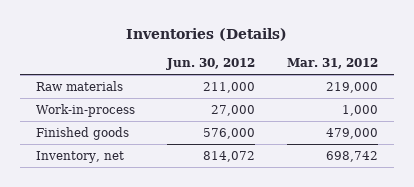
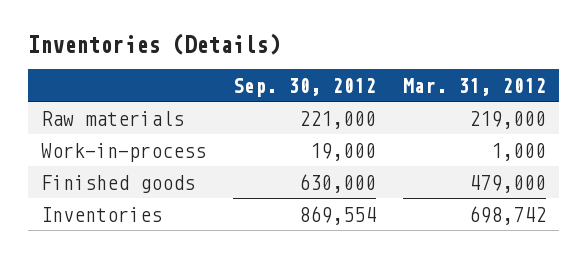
[165,58,255,71] Jun. 30, 2012 -> none
none -> [232,77,376,97] Sep. 30, 2012
[36,150,125,163] Inventory, net -> [41,206,163,222] Inventories

